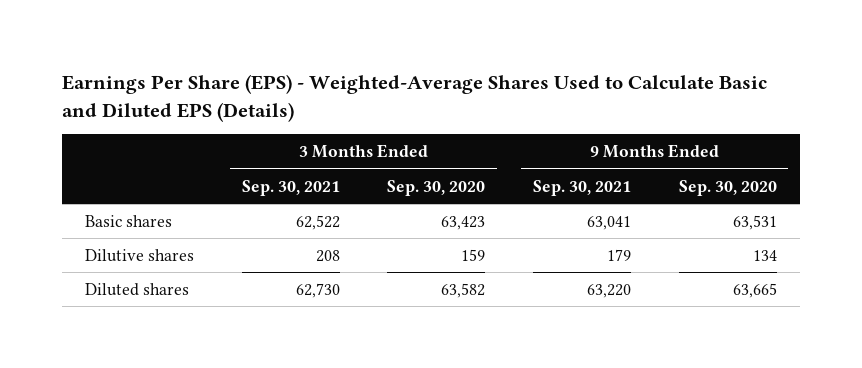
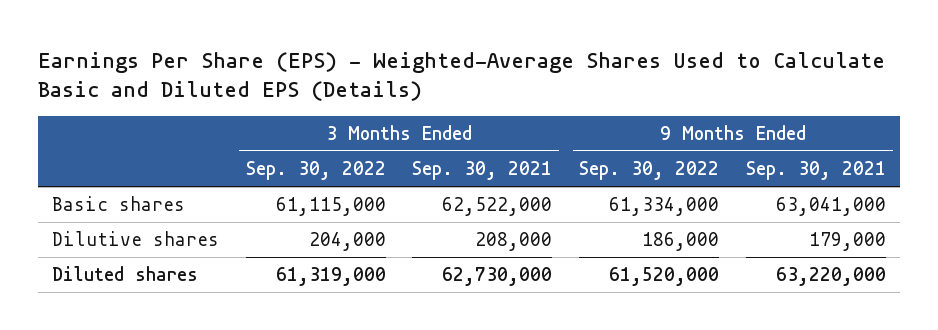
[387,179,486,196] Sep. 30, 2020 -> none
[678,179,777,196] Sep. 30, 2020 -> none
none -> [245,161,386,181] Sep. 30, 2022
none -> [579,161,720,181] Sep. 30, 2022
[295,214,340,230] 62,522 -> [442,197,553,217] 62,522,000
[587,215,632,230] 63,041 -> [776,197,887,217] 63,041,000
[315,249,340,262] 208 -> [475,232,553,252] 208,000
[607,248,632,261] 179 -> [809,232,887,252] 179,000
[295,282,340,298] 62,730 -> [442,267,553,287] 62,730,000
[587,283,632,298] 63,220 -> [776,267,887,287] 63,220,000

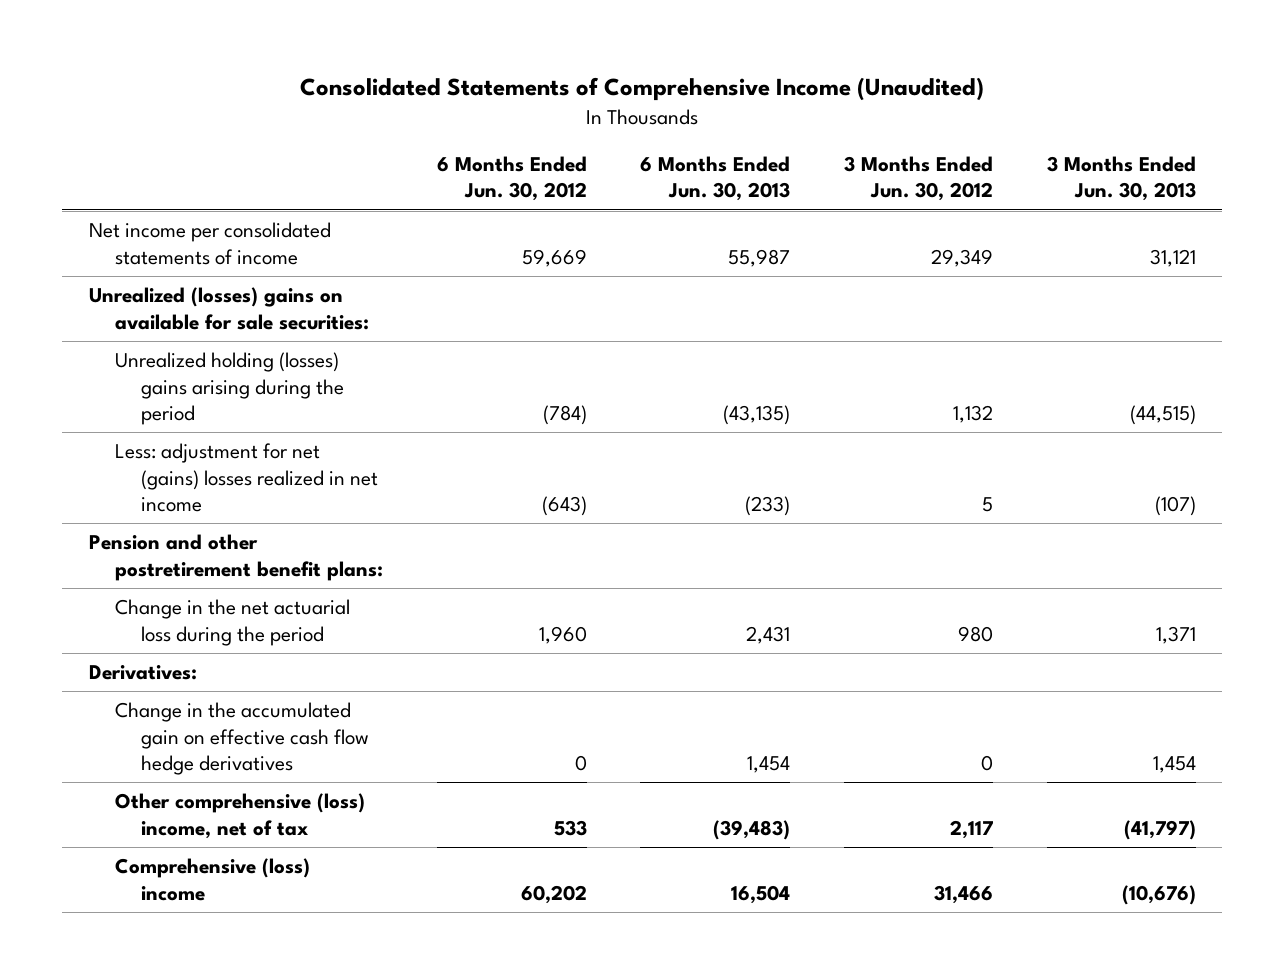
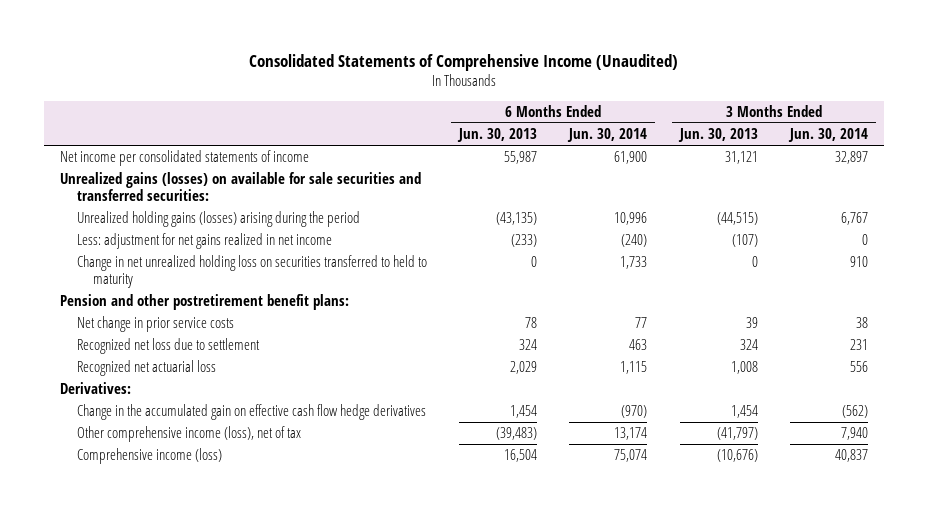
[436,155,587,202] 6 Months Ended Jun. 30, 2012 -> none
[844,155,994,202] 3 Months Ended Jun. 30, 2012 -> none
none -> [567,128,648,143] Jun. 30, 2014
none -> [787,128,868,143] Jun. 30, 2014
[89,287,370,330] Unrealized (losses) gains on available for sale securities: -> [60,172,422,202] Unrealized gains (losses) on available for sale securities and transferred securities:
[115,352,345,426] Unrealized holding (losses) gains arising during the period -> [76,211,360,228] Unrealized holding gains (losses) arising during the period
[115,443,379,513] Less: adjustment for net (gains) losses realized in net income -> [76,233,332,250] Less: adjustment for net gains realized in net income
none -> [76,255,427,289] Change in net unrealized holding loss on securities transferred to held to maturity
none -> [76,316,234,333] Net change in prior service costs
none -> [76,338,260,355] Recognized net loss due to settlement
[115,599,351,646] Change in the net actuarial loss during the period -> [76,360,216,377] Recognized net actuarial loss
[746,625,791,644] 2,431 -> [510,361,538,375] 2,029
[1155,625,1196,644] 1,371 -> [730,361,758,375] 1,008
[115,793,366,839] Other comprehensive (loss) income, net of tax -> [76,426,301,443] Other comprehensive income (loss), net of tax
[115,858,311,901] Comprehensive (loss) income -> [76,448,222,465] Comprehensive income (loss)

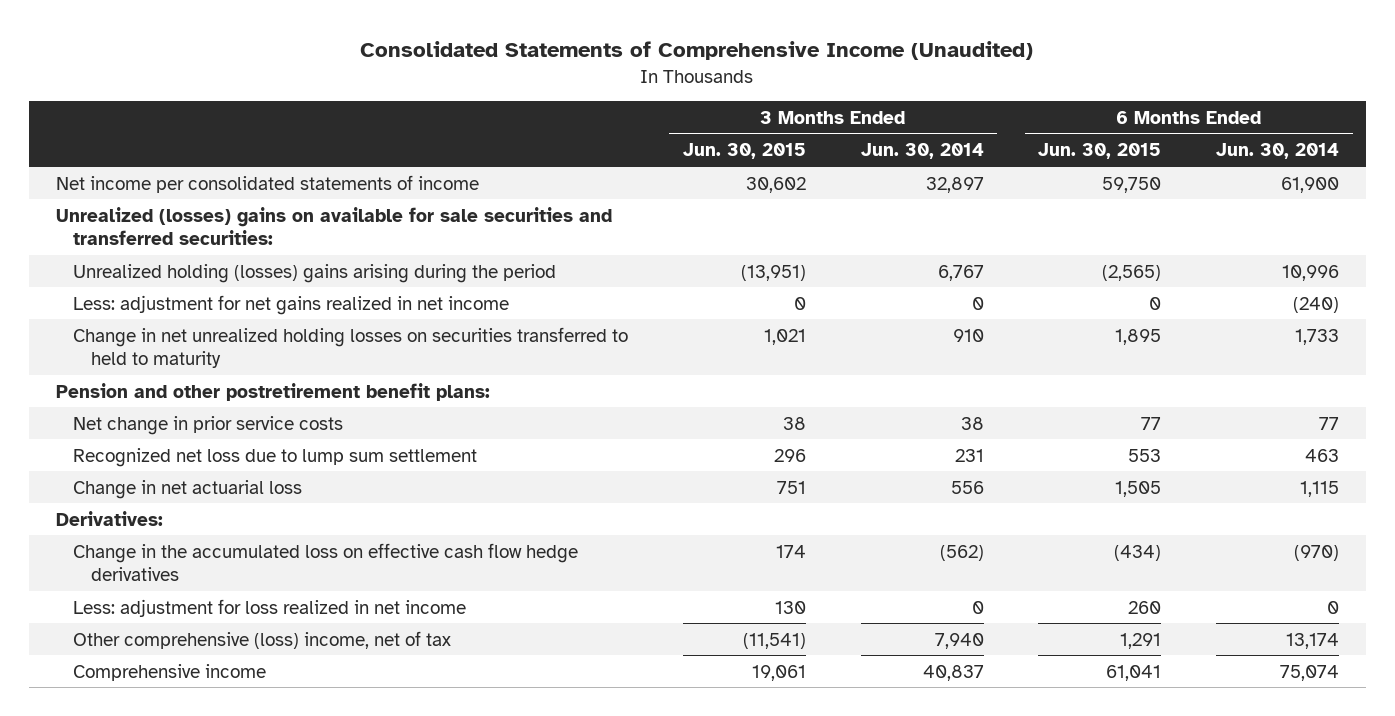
[457,128,538,143] Jun. 30, 2013 -> none
[677,128,758,143] Jun. 30, 2013 -> none
none -> [683,143,807,160] Jun. 30, 2015
none -> [1038,143,1162,160] Jun. 30, 2015
[60,172,422,202] Unrealized gains (losses) on available for sale securities and transferred securities: -> [55,206,612,246] Unrealized (losses) gains on available for sale securities and transferred securities:
[76,211,360,228] Unrealized holding gains (losses) arising during the period -> [73,263,557,283] Unrealized holding (losses) gains arising during the period
[76,255,427,289] Change in net unrealized holding loss on securities transferred to held to maturity -> [73,326,629,369] Change in net unrealized holding losses on securities transferred to held to maturity
[76,338,260,355] Recognized net loss due to settlement -> [73,447,478,467] Recognized net loss due to lump sum settlement
[76,360,216,377] Recognized net actuarial loss -> [73,479,303,499] Change in net actuarial loss
[76,404,426,421] Change in the accumulated gain on effective cash flow hedge derivatives -> [73,542,579,582] Change in the accumulated loss on effective cash flow hedge derivatives
none -> [73,598,467,617] Less: adjustment for loss realized in net income
[76,426,301,443] Other comprehensive income (loss), net of tax -> [73,630,452,649] Other comprehensive (loss) income, net of tax
[76,448,222,465] Comprehensive income (loss) -> [73,663,267,681] Comprehensive income

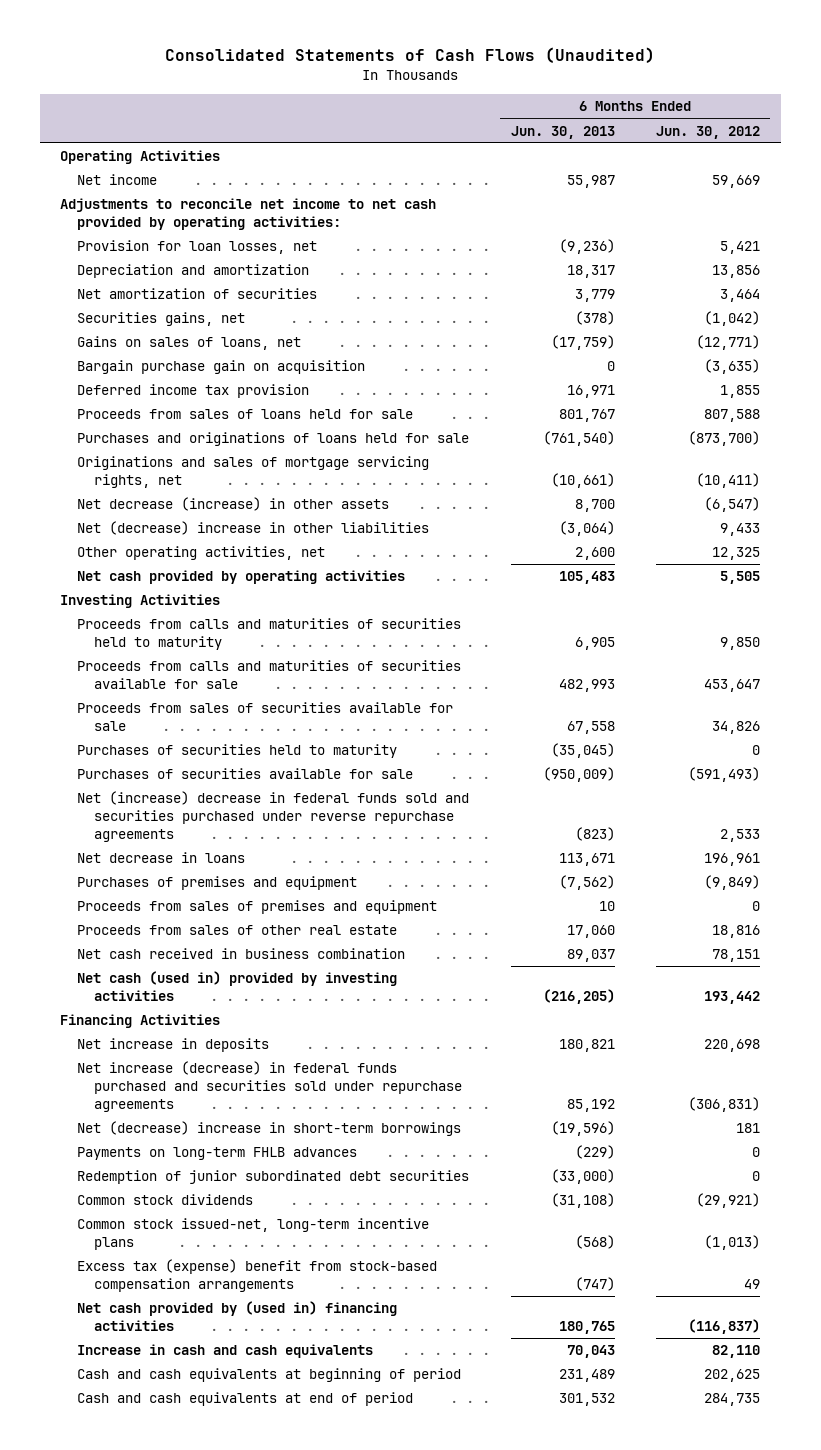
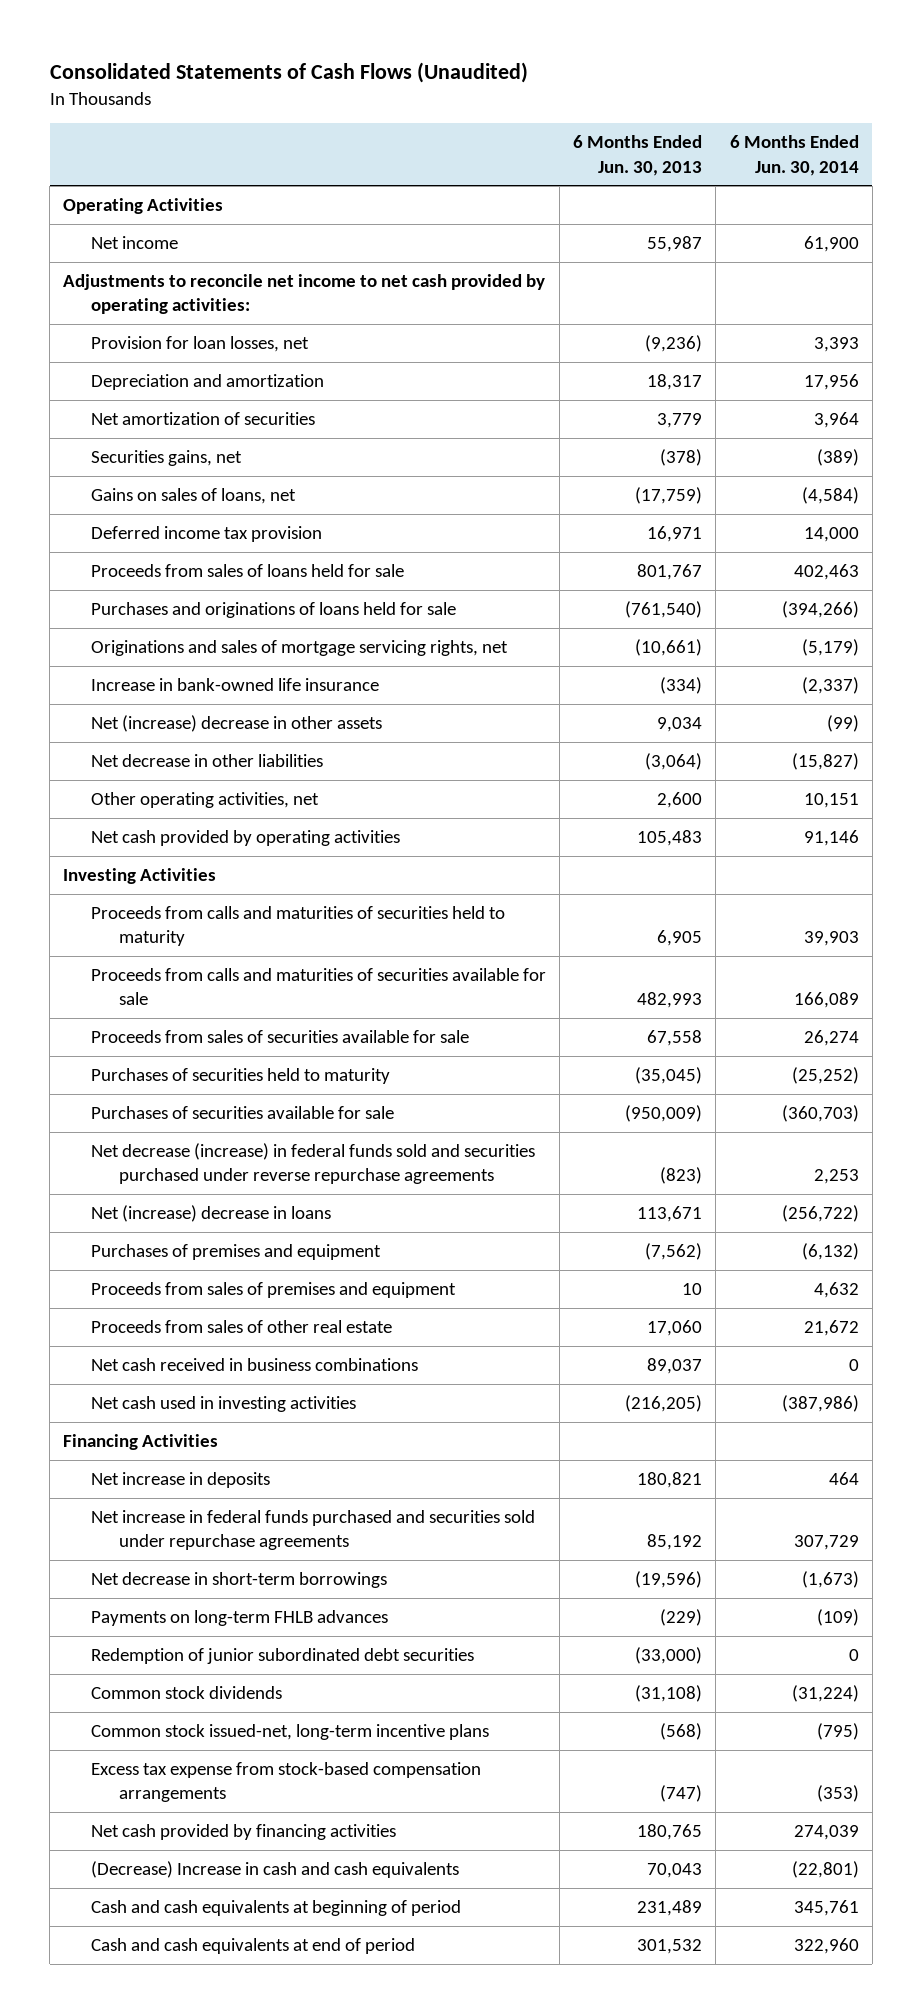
[656,125,761,139] Jun. 30, 2012 -> none
none -> [729,135,859,176] 6 Months Ended Jun. 30, 2014
[77,360,366,375] Bargain purchase gain on acquisition -> none
none -> [90,678,379,692] Increase in bank-owned life insurance
[77,497,390,512] Net decrease (increase) in other assets -> [90,715,382,733] Net (increase) decrease in other assets
[574,499,615,513] 8,700 -> [657,717,703,733] 9,034
[77,521,430,536] Net (decrease) increase in other liabilities -> [90,754,323,768] Net decrease in other liabilities
[77,791,470,843] Net (increase) decrease in federal funds sold and securities purchased under reverse repurchase agreements -> [90,1143,535,1185] Net decrease (increase) in federal funds sold and securities purchased under reverse repurchase agreements
[77,852,246,864] Net decrease in loans -> [90,1205,331,1223] Net (increase) decrease in loans
[77,948,406,960] Net cash received in business combination -> [90,1358,418,1372] Net cash received in business combinations
[77,971,398,1002] Net cash (used in) provided by investing activities -> [90,1396,356,1413] Net cash used in investing activities
[77,1061,463,1113] Net increase (decrease) in federal funds purchased and securities sold under repurchase agreements -> [90,1510,535,1551] Net increase in federal funds purchased and securities sold under repurchase agreements
[77,1121,462,1137] Net (decrease) increase in short-term borrowings -> [90,1572,387,1589] Net decrease in short-term borrowings
[77,1259,438,1293] Excess tax (expense) benefit from stock-based compensation arrangements -> [90,1762,481,1803] Excess tax expense from stock-based compensation arrangements
[77,1301,398,1332] Net cash provided by (used in) financing activities -> [90,1824,396,1841] Net cash provided by financing activities
[77,1344,374,1359] Increase in cash and cash equivalents -> [90,1861,459,1879] (Decrease) Increase in cash and cash equivalents

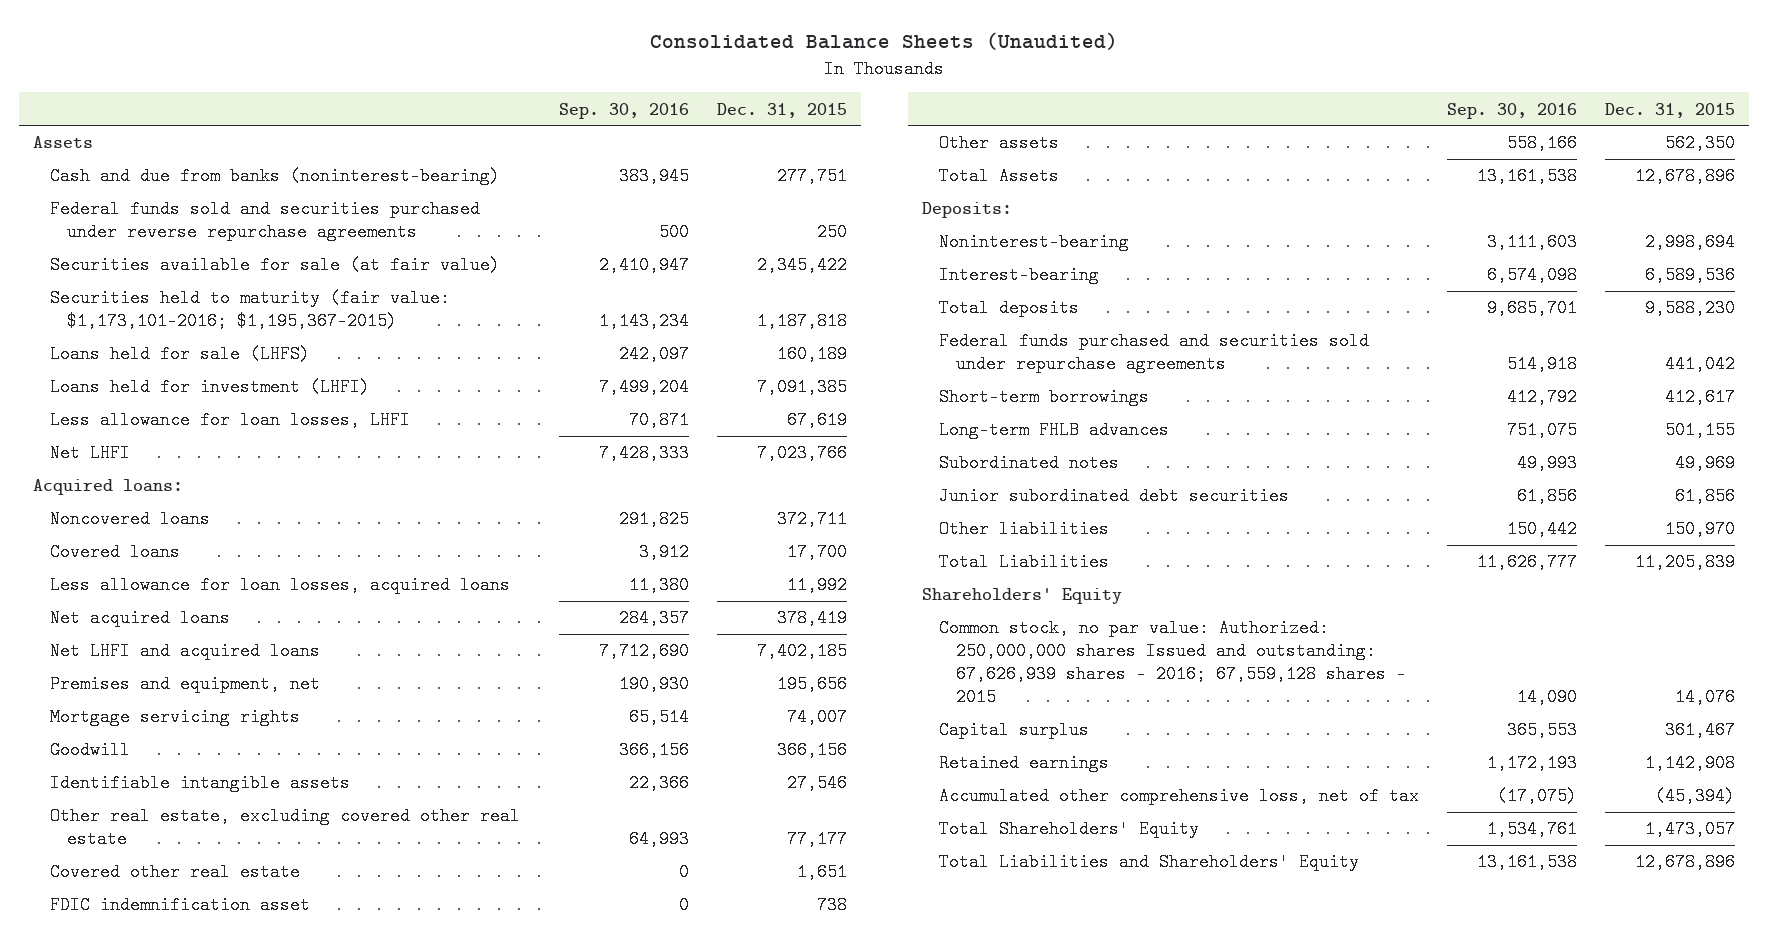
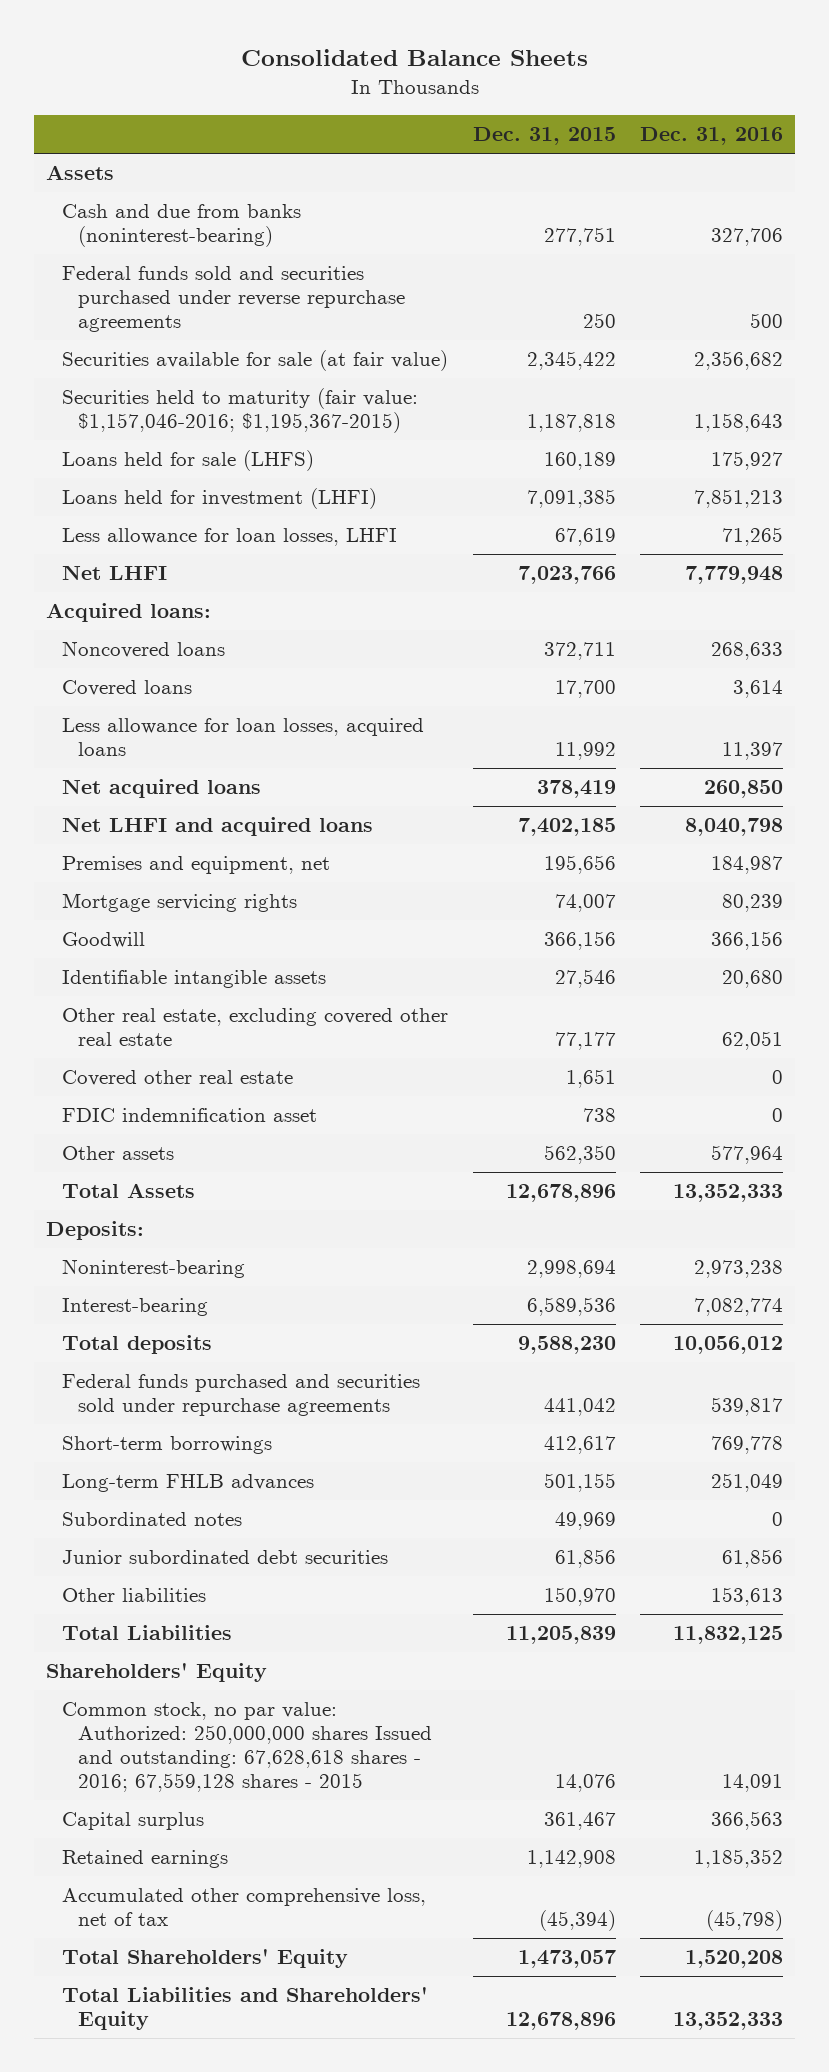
[650,32,1119,51] Consolidated Balance Sheets (Unaudited) -> [240,49,588,67] Consolidated Balance Sheets
[558,102,689,119] Sep. 30, 2016 -> none
none -> [640,127,784,146] Dec. 31, 2016
[50,289,451,331] Securities held to maturity (fair value: $1,173,101-2016; $1,195,367-2015) -> [62,388,419,434] Securities held to maturity (fair value: $1,157,046-2016; $1,195,367-2015)
[938,619,1406,706] Common stock, no par value: Authorized: 250,000,000 shares Issued and outstanding: 67,626,939 shares - 2016; 67,559,128 shares - 2015 -> [62,1702,433,1793] Common stock, no par value: Authorized: 250,000,000 shares Issued and outstanding: 67,628,618 shares - 2016; 67,559,128 shares - 2015

